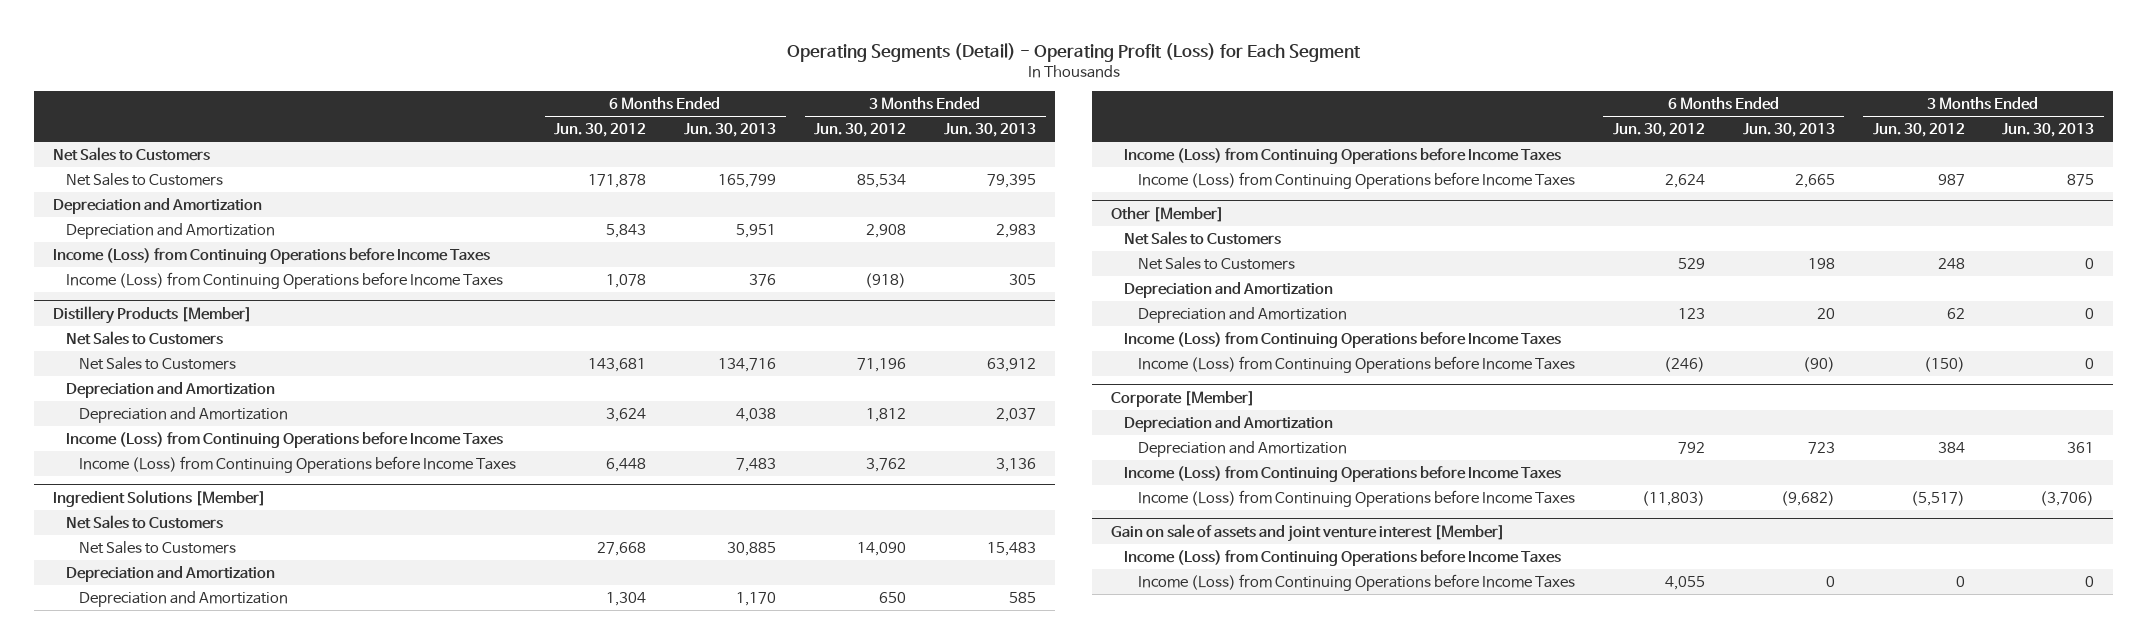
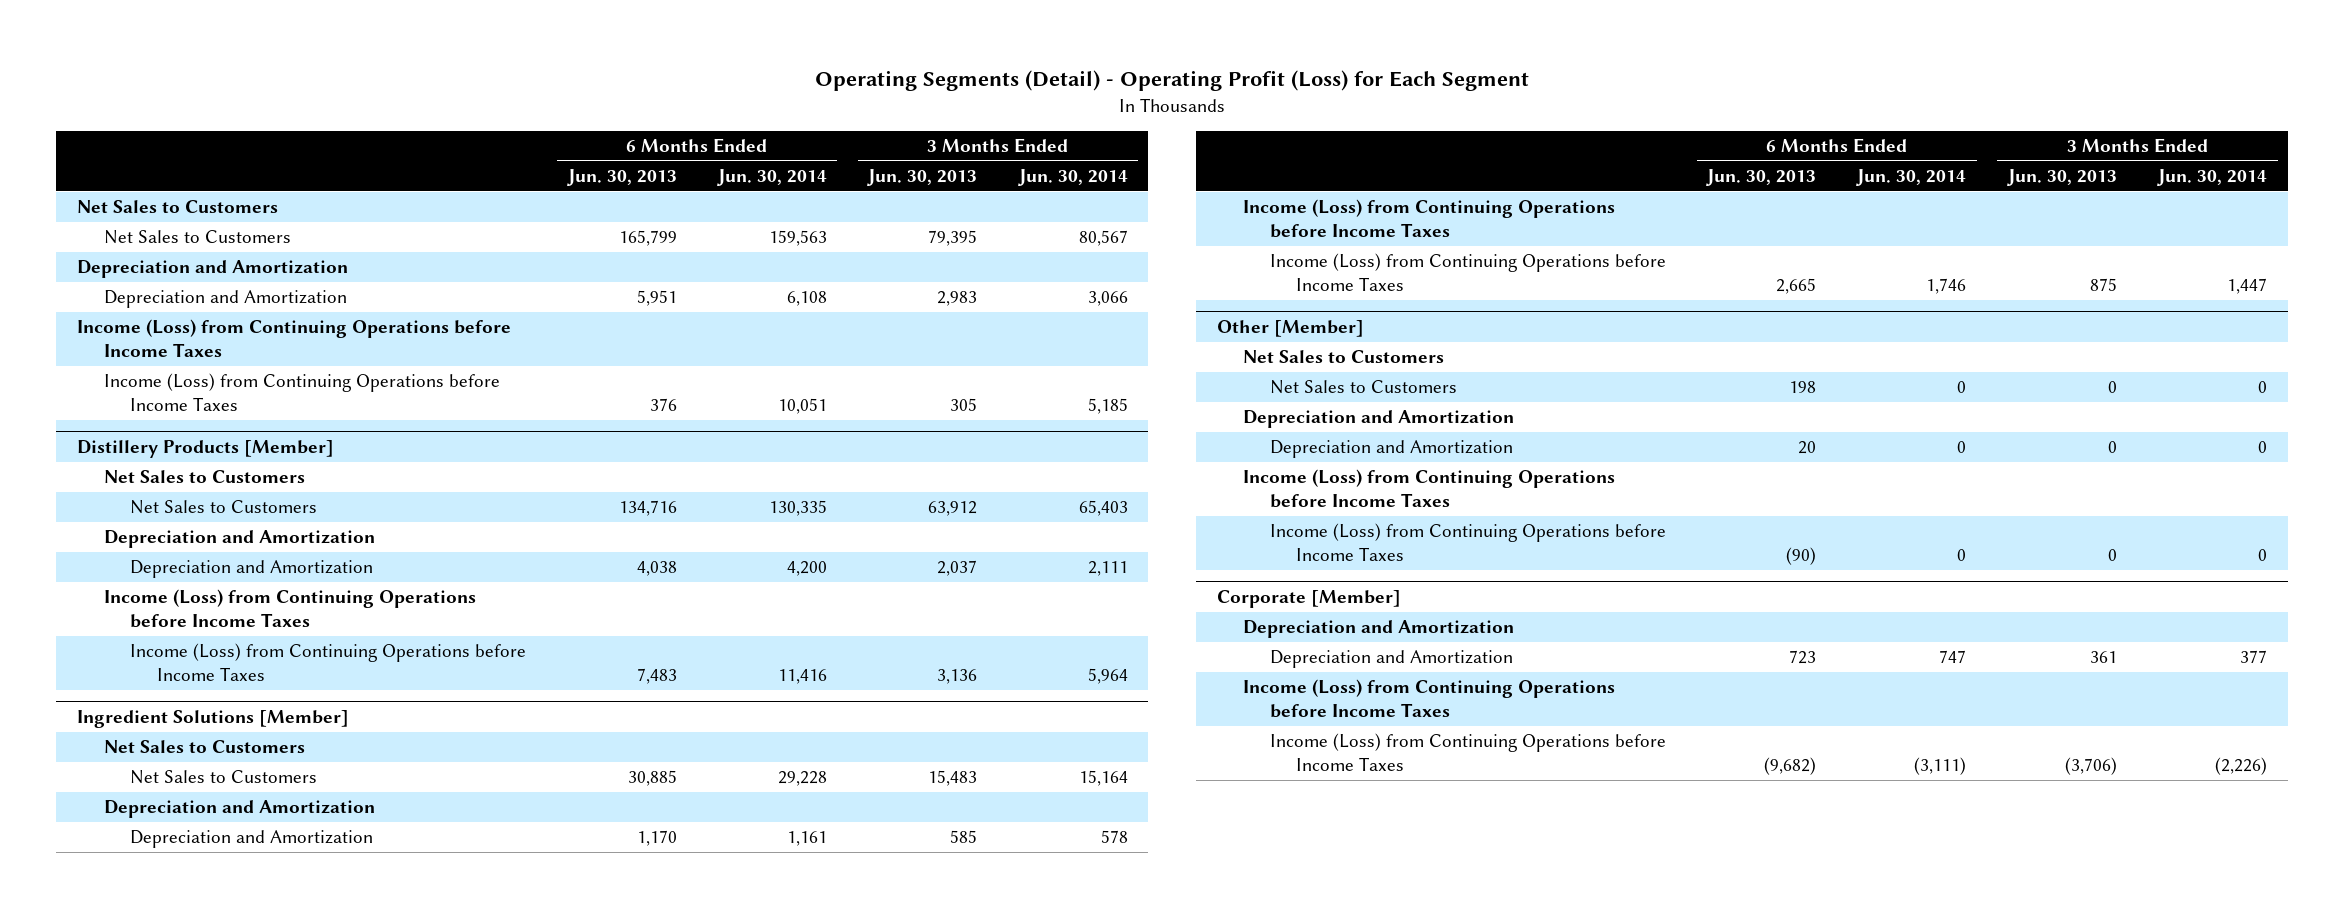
[554,122,647,137] Jun. 30, 2012 -> none
[814,122,907,137] Jun. 30, 2012 -> none
none -> [716,168,827,186] Jun. 30, 2014
none -> [1017,168,1128,186] Jun. 30, 2014
[1110,523,1505,542] Gain on sale of assets and joint venture interest [Member] -> none
[1124,549,1562,566] Income (Loss) from Continuing Operations before Income Taxes -> none
[1137,573,1575,591] Income (Loss) from Continuing Operations before Income Taxes -> none

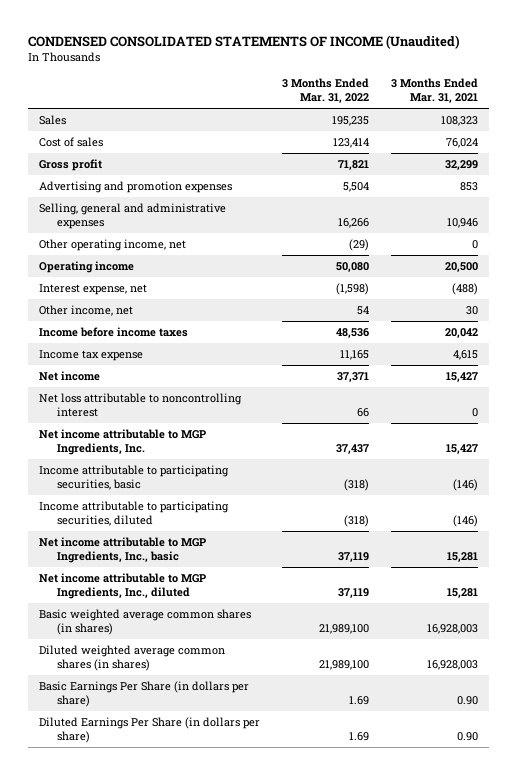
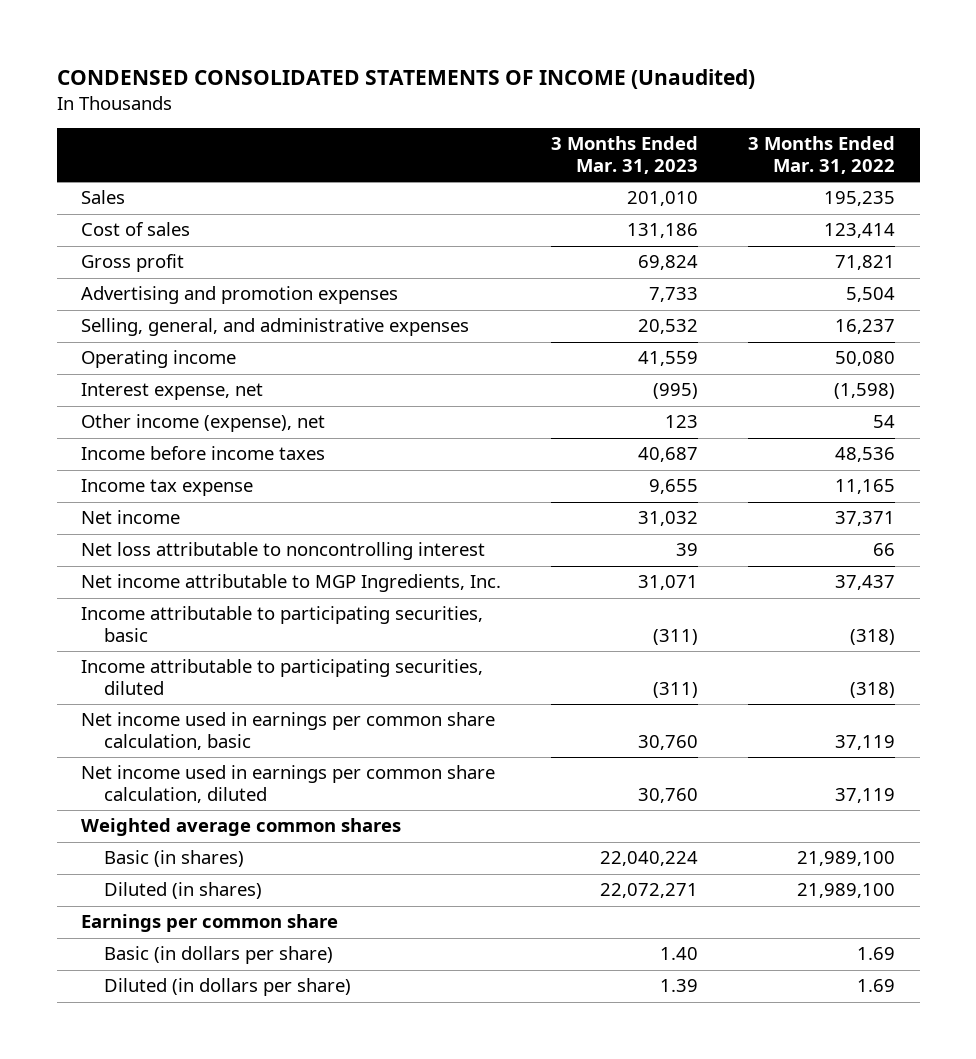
[391,77,479,104] 3 Months Ended Mar. 31, 2021 -> none
none -> [551,136,699,174] 3 Months Ended Mar. 31, 2023
[39,238,187,251] Other operating income, net -> none
[39,202,227,230] Selling, general and administrative expenses -> [81,318,470,337] Selling, general, and administrative expenses
[338,218,370,229] 16,266 -> [834,319,895,335] 16,237
[39,304,134,316] Other income, net -> [81,414,326,433] Other income (expense), net
[39,536,207,564] Net income attributable to MGP Ingredients, Inc., basic -> [81,712,496,750] Net income used in earnings per common share calculation, basic
[39,572,207,600] Net income attributable to MGP Ingredients, Inc., diluted -> [81,765,496,803] Net income used in earnings per common share calculation, diluted
none -> [81,818,402,837] Weighted average common shares
[39,608,252,636] Basic weighted average common shares (in shares) -> [103,850,244,868] Basic (in shares)
[39,644,226,672] Diluted weighted average common shares (in shares) -> [103,882,262,900] Diluted (in shares)
none -> [81,914,339,933] Earnings per common share
[39,680,250,708] Basic Earnings Per Share (in dollars per share) -> [103,946,333,965] Basic (in dollars per share)
[39,716,261,744] Diluted Earnings Per Share (in dollars per share) -> [103,978,351,997] Diluted (in dollars per share)

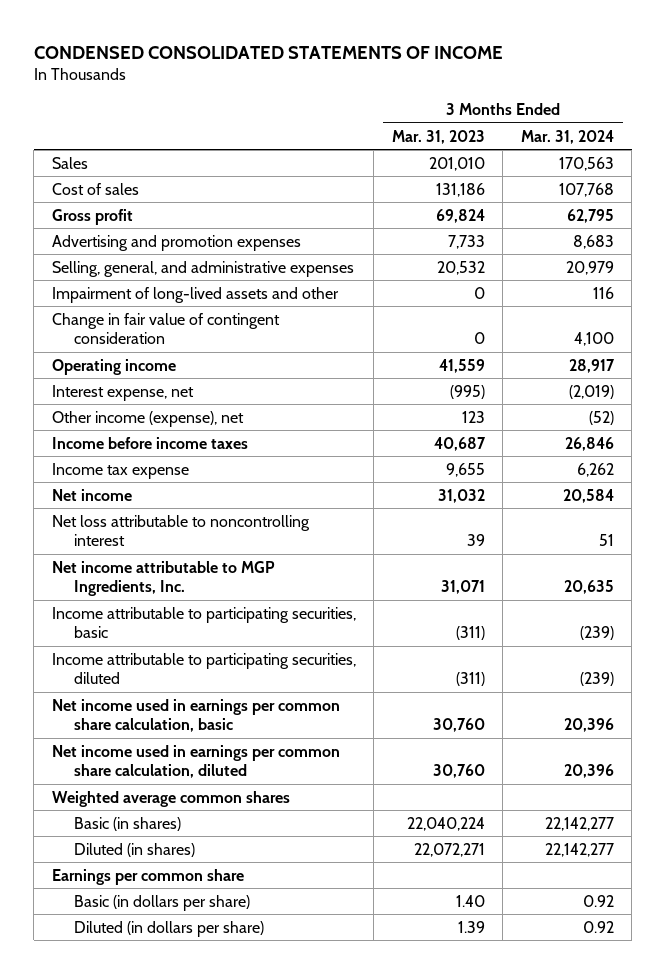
[56,68,755,89] CONDENSED CONSOLIDATED STATEMENTS OF INCOME (Unaudited) -> [33,45,503,59] CONDENSED CONSOLIDATED STATEMENTS OF INCOME
[747,136,895,174] 3 Months Ended Mar. 31, 2022 -> none
none -> [520,129,614,144] Mar. 31, 2024
none -> [51,286,339,303] Impairment of long-lived assets and other
none -> [51,312,280,345] Change in fair value of contingent consideration

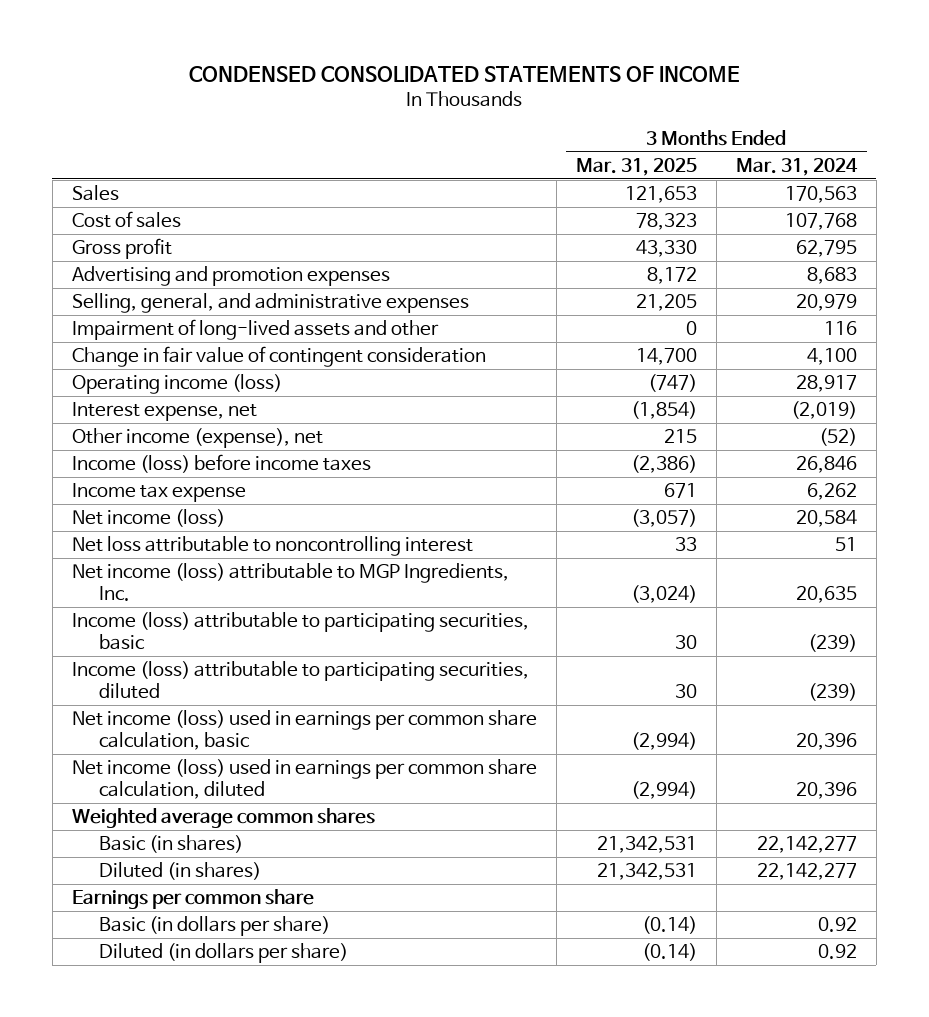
[391,129,485,144] Mar. 31, 2023 -> none
none -> [575,157,697,176] Mar. 31, 2025
[51,358,176,375] Operating income -> [71,374,282,395] Operating income (loss)
[51,436,248,449] Income before income taxes -> [71,454,371,474] Income (loss) before income taxes
[51,488,132,501] Net income -> [71,509,225,528] Net income (loss)
[51,560,275,597] Net income attributable to MGP Ingredients, Inc. -> [71,563,509,602] Net income (loss) attributable to MGP Ingredients, Inc.
[51,606,356,639] Income attributable to participating securities, basic -> [71,612,529,651] Income (loss) attributable to participating securities, basic
[51,652,356,685] Income attributable to participating securities, diluted -> [71,661,529,700] Income (loss) attributable to participating securities, diluted
[51,698,340,733] Net income used in earnings per common share calculation, basic -> [71,710,537,751] Net income (loss) used in earnings per common share calculation, basic
[51,744,340,779] Net income used in earnings per common share calculation, diluted -> [71,759,537,800] Net income (loss) used in earnings per common share calculation, diluted

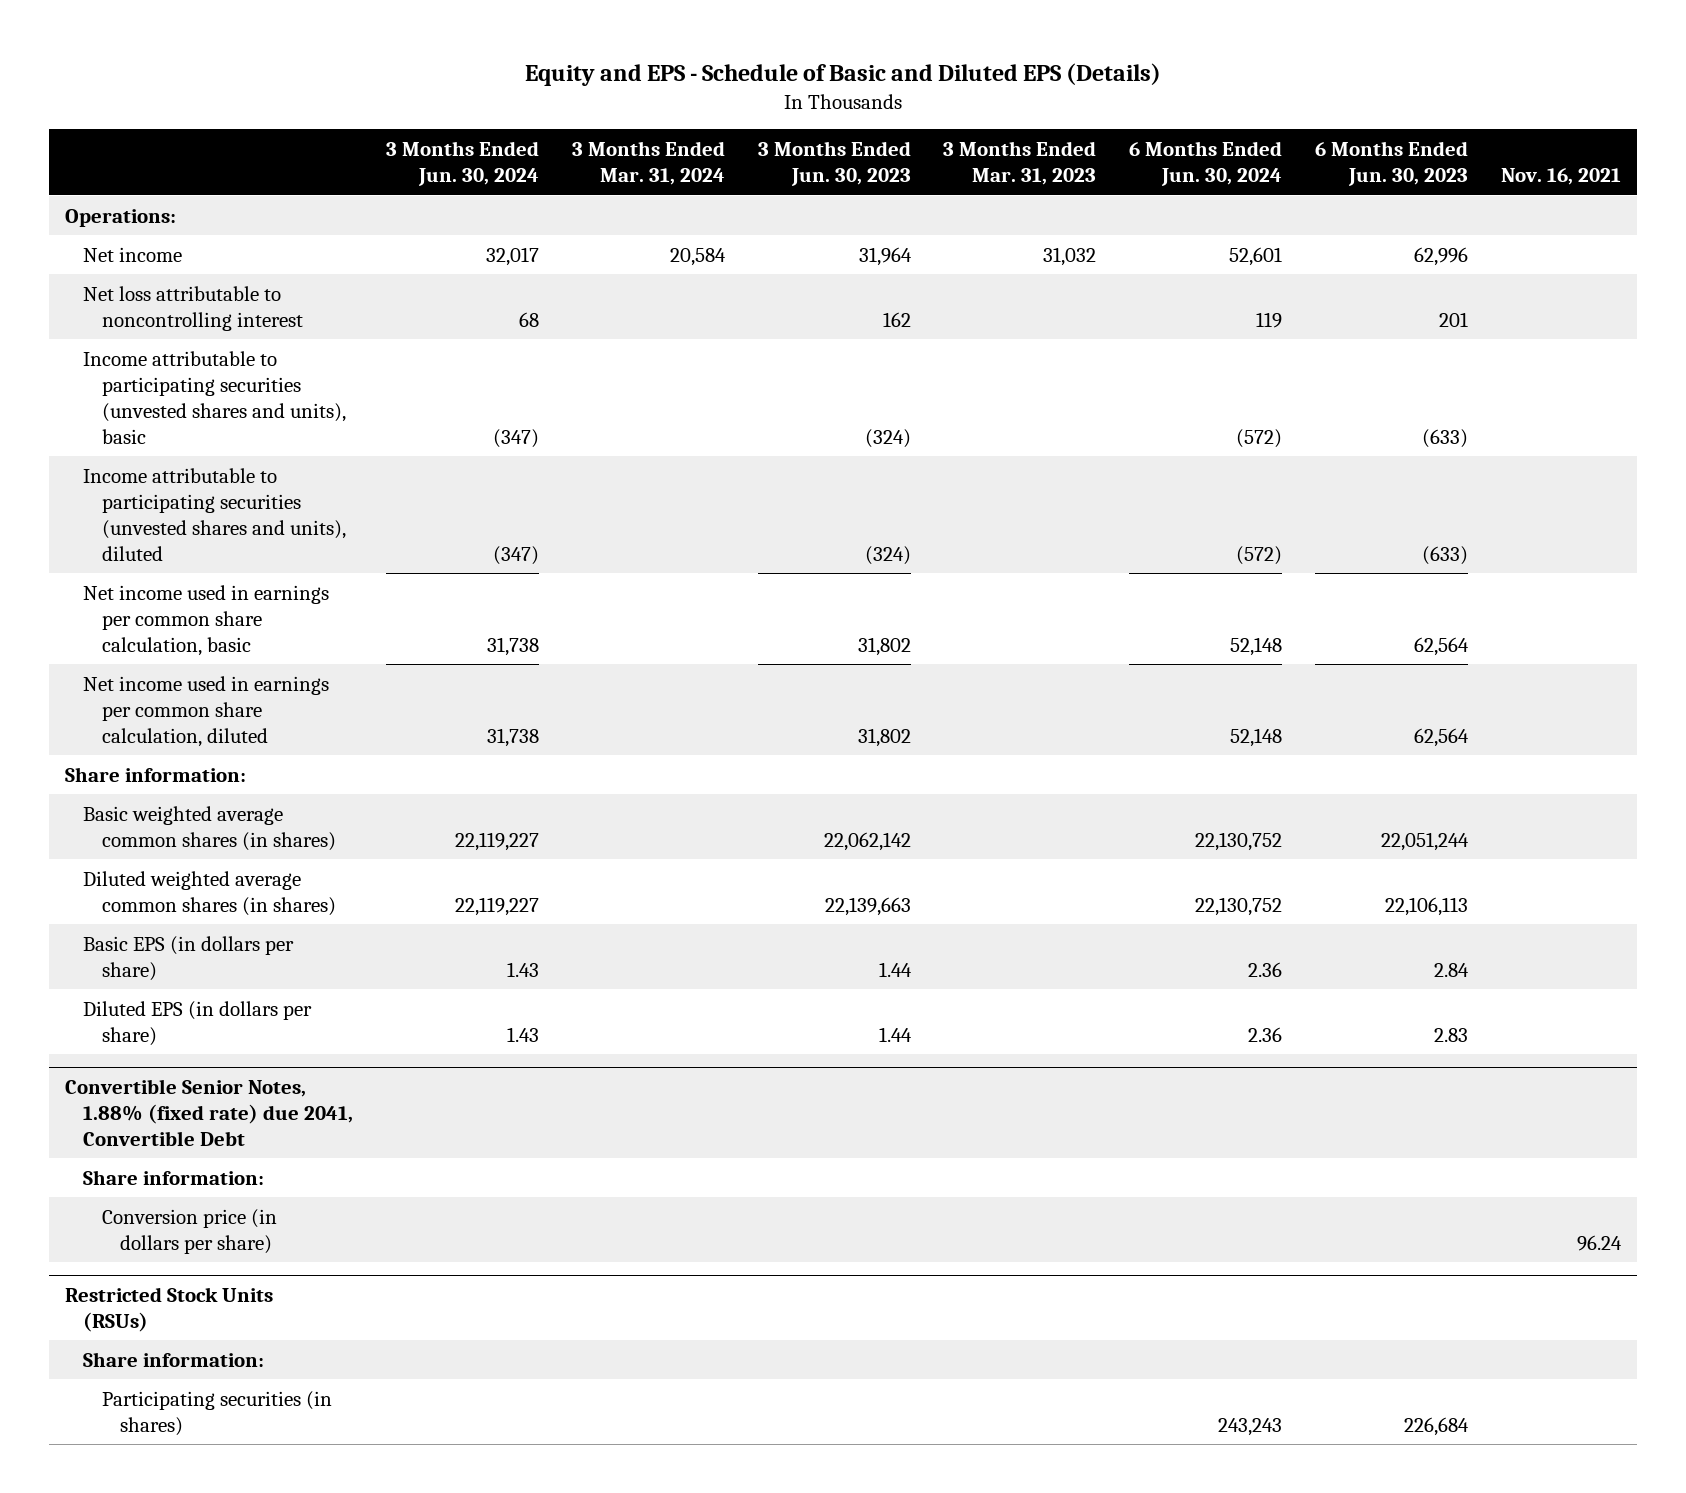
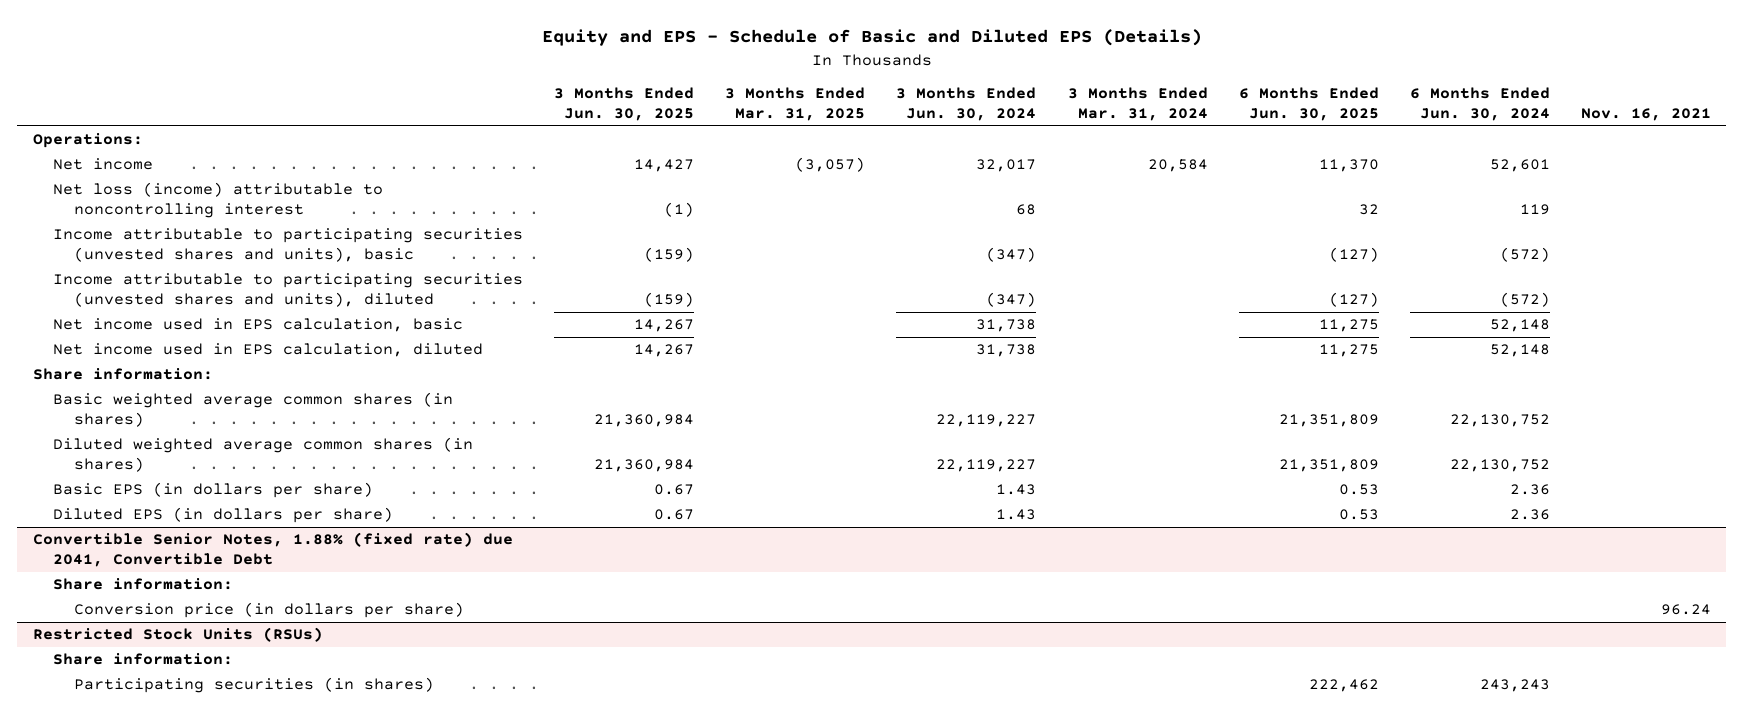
[757,140,911,187] 3 Months Ended Jun. 30, 2023 -> none
[943,140,1097,186] 3 Months Ended Mar. 31, 2023 -> none
[1314,140,1468,187] 6 Months Ended Jun. 30, 2023 -> none
none -> [554,87,695,121] 3 Months Ended Jun. 30, 2025
none -> [725,87,866,121] 3 Months Ended Mar. 31, 2025
none -> [1238,87,1379,121] 6 Months Ended Jun. 30, 2025
[83,285,303,331] Net loss attributable to noncontrolling interest -> [53,182,384,219] Net loss (income) attributable to noncontrolling interest
[83,584,330,656] Net income used in earnings per common share calculation, basic -> [53,318,464,333] Net income used in EPS calculation, basic
[83,675,330,747] Net income used in earnings per common share calculation, diluted -> [53,343,484,358] Net income used in EPS calculation, diluted

